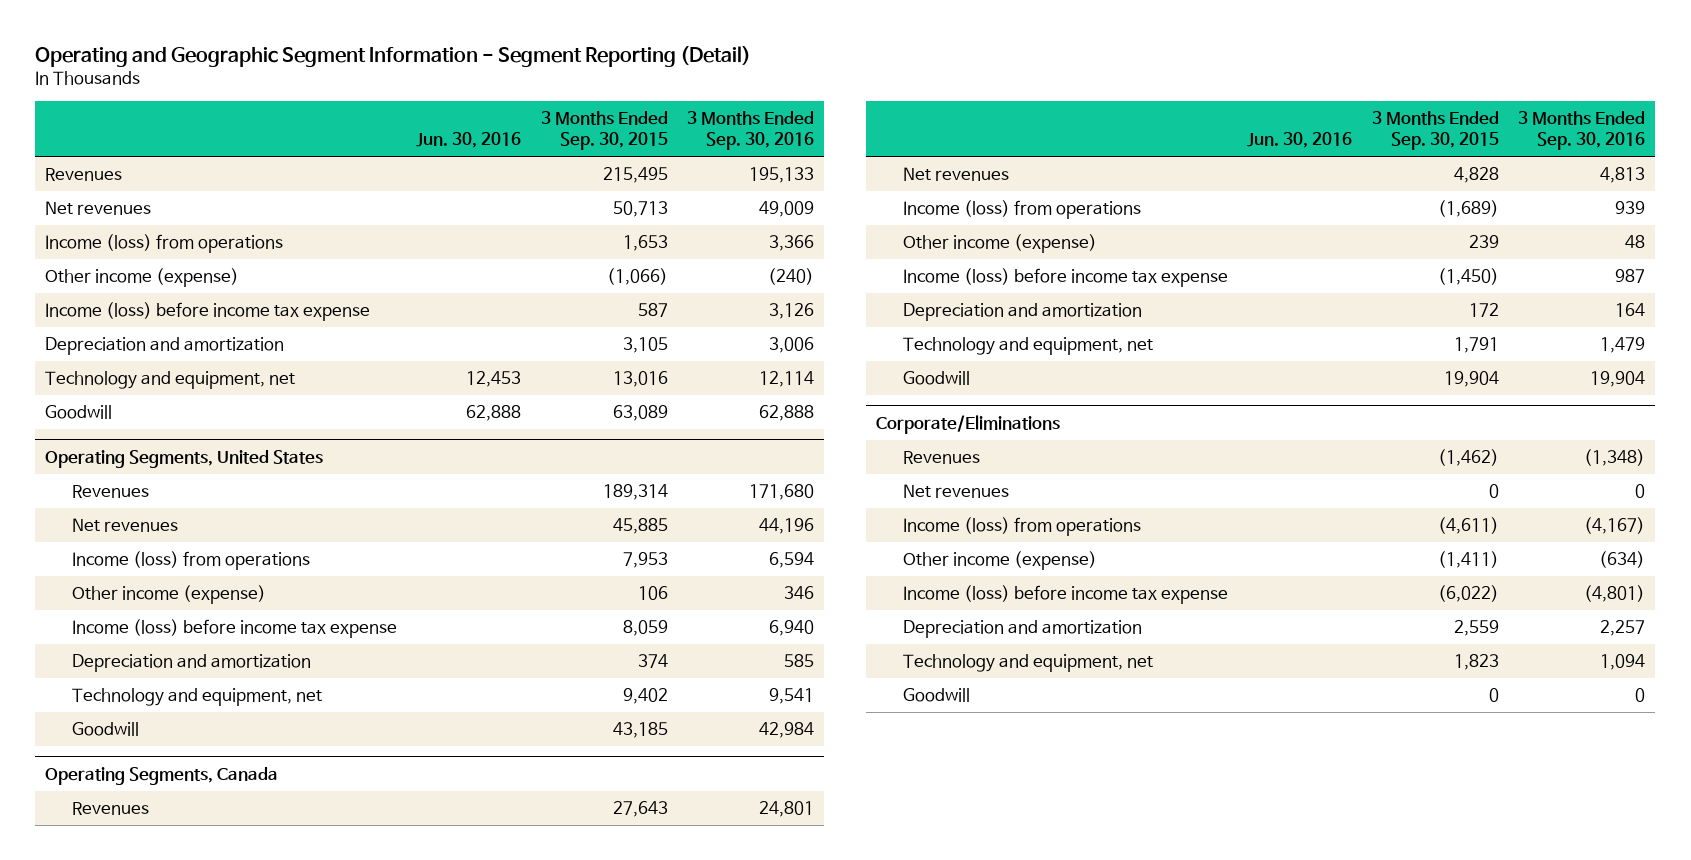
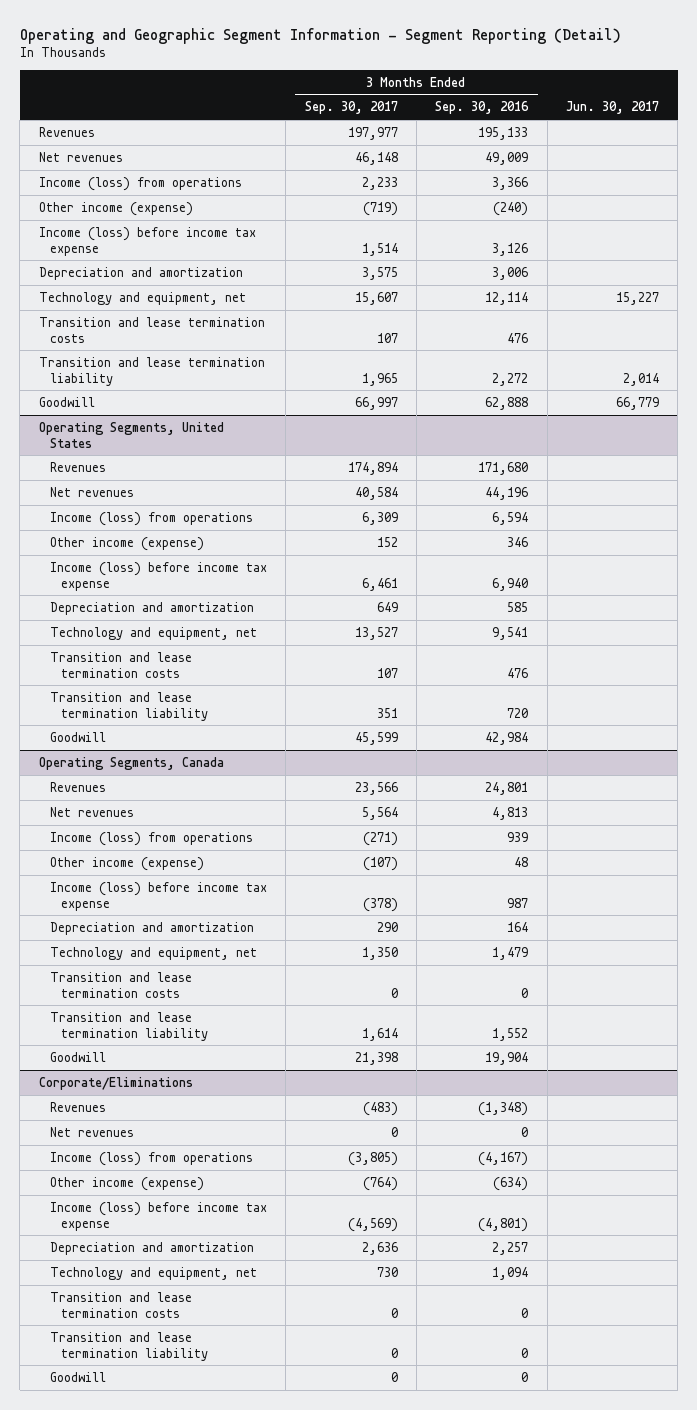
[416,132,522,149] Jun. 30, 2016 -> none
[540,111,668,151] 3 Months Ended Sep. 30, 2015 -> none
none -> [304,101,398,115] Sep. 30, 2017
none -> [565,101,659,115] Jun. 30, 2017
none -> [38,316,265,343] Transition and lease termination costs
none -> [38,356,265,386] Transition and lease termination liability
none -> [49,651,192,678] Transition and lease termination costs
none -> [49,691,209,721] Transition and lease termination liability
none -> [49,971,192,998] Transition and lease termination costs
none -> [49,1011,209,1041] Transition and lease termination liability
none -> [49,1291,192,1318] Transition and lease termination costs
none -> [49,1331,209,1361] Transition and lease termination liability

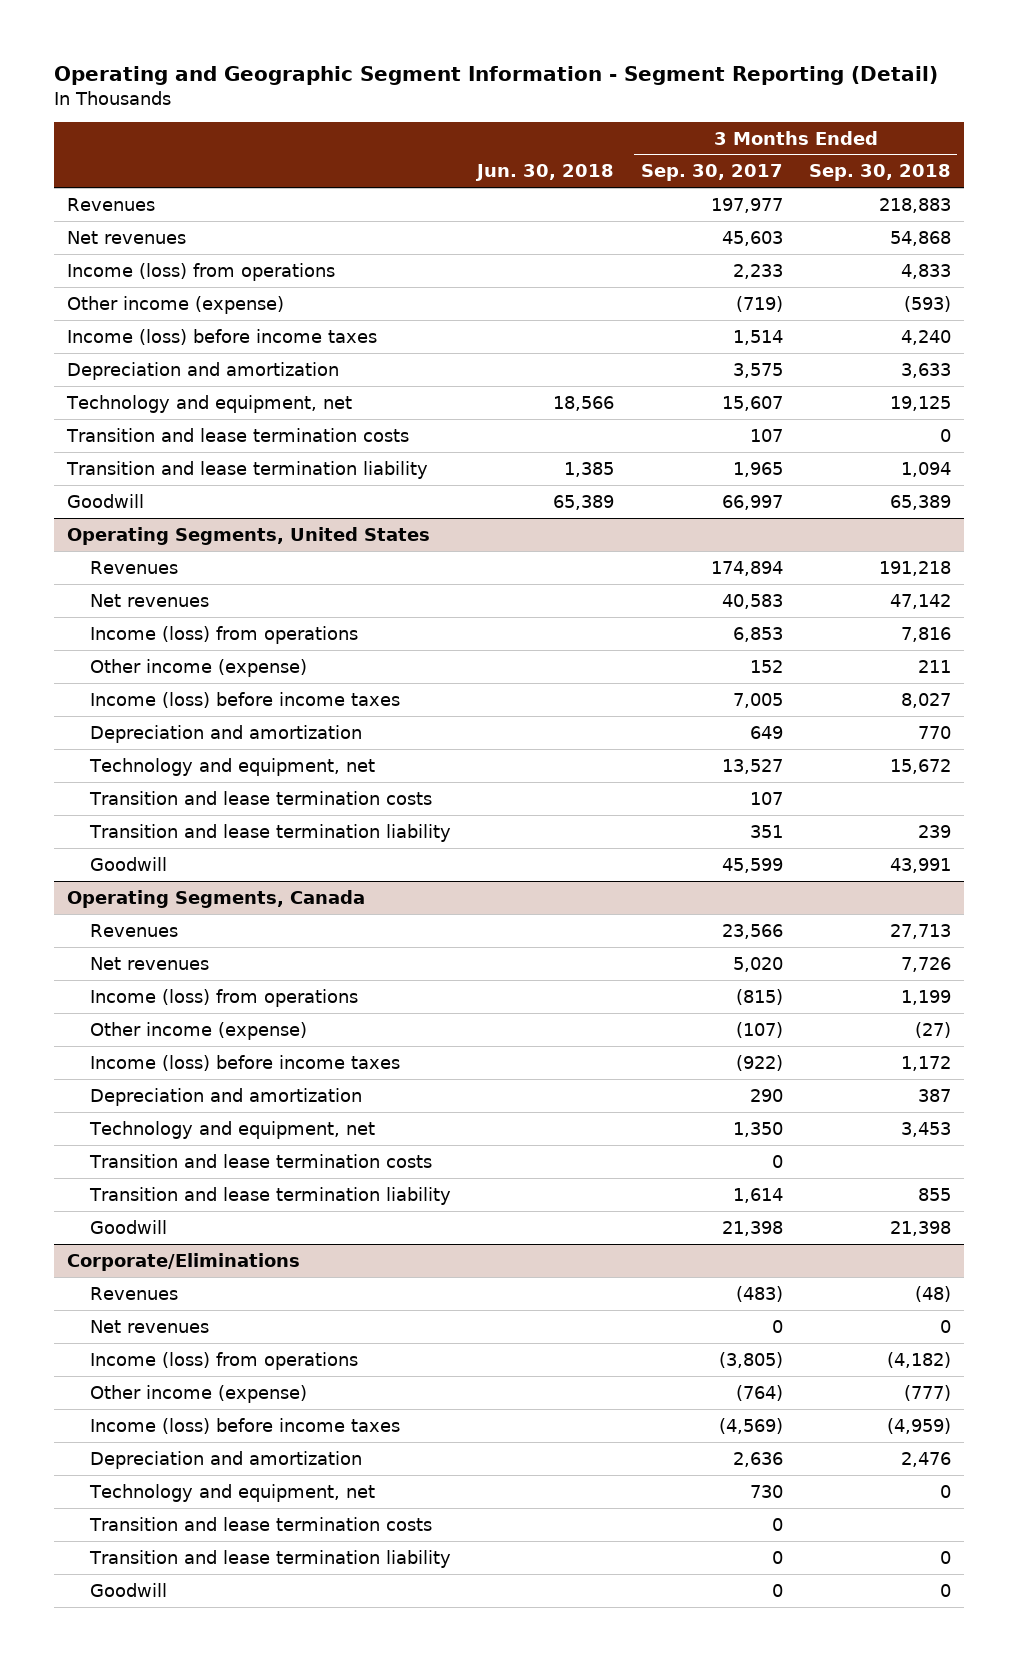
[435,101,530,115] Sep. 30, 2016 -> none
[565,101,659,115] Jun. 30, 2017 -> none
none -> [475,164,615,182] Jun. 30, 2018
none -> [808,164,951,182] Sep. 30, 2018
[354,151,398,165] 46,148 -> [721,230,783,246] 45,603
[38,226,256,256] Income (loss) before income tax expense -> [67,328,378,345] Income (loss) before income taxes
[354,486,398,500] 40,584 -> [721,593,783,609] 40,583
[361,511,398,525] 6,309 -> [732,626,783,642] 6,853
[49,561,267,591] Income (loss) before income tax expense -> [90,691,401,708] Income (loss) before income taxes
[361,577,398,591] 6,461 -> [732,692,783,708] 7,005
[361,806,398,820] 5,564 -> [732,956,783,972] 5,020
[362,831,398,846] (271) -> [735,988,783,1005] (815)
[49,881,267,911] Income (loss) before income tax expense -> [90,1054,401,1071] Income (loss) before income taxes
[362,897,398,912] (378) -> [735,1054,783,1071] (922)
[49,1201,267,1231] Income (loss) before income tax expense -> [90,1417,401,1434] Income (loss) before income taxes

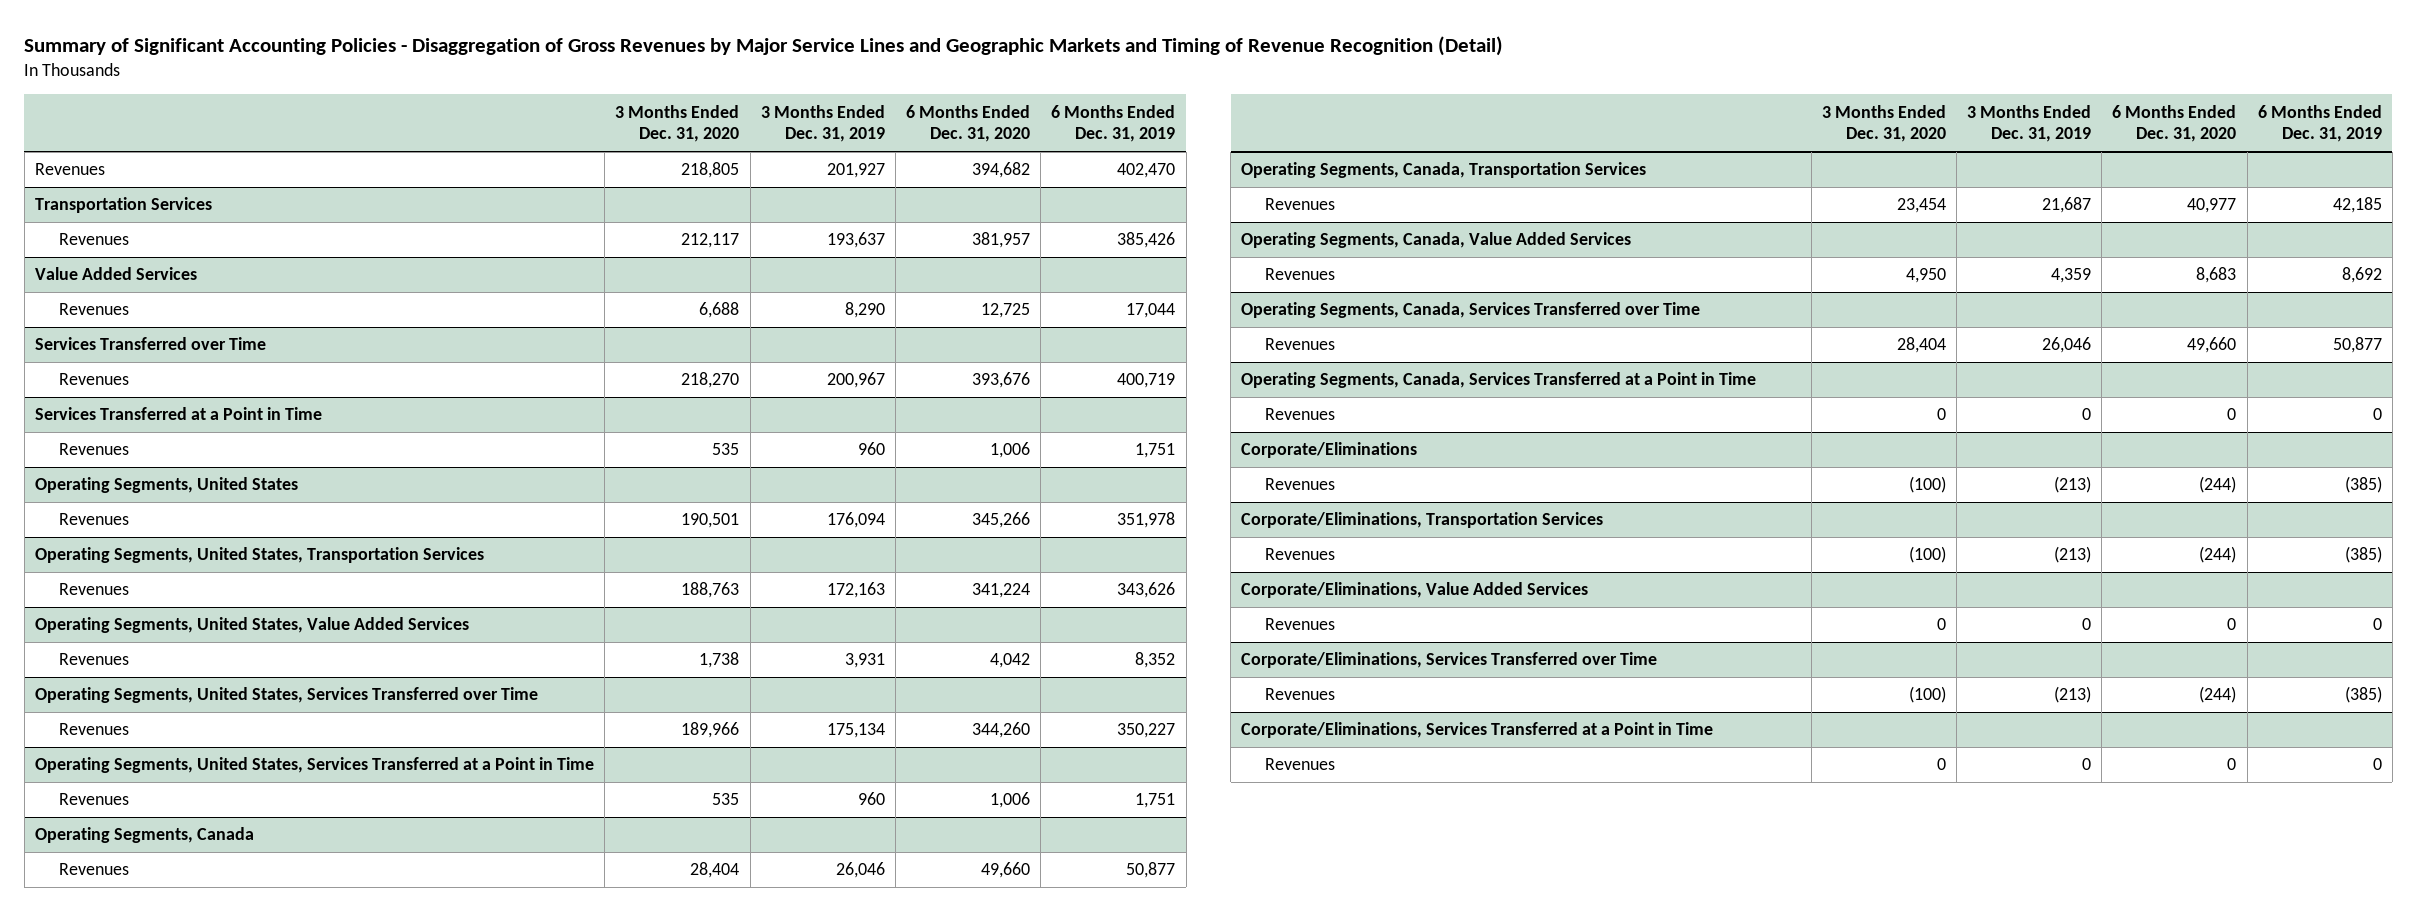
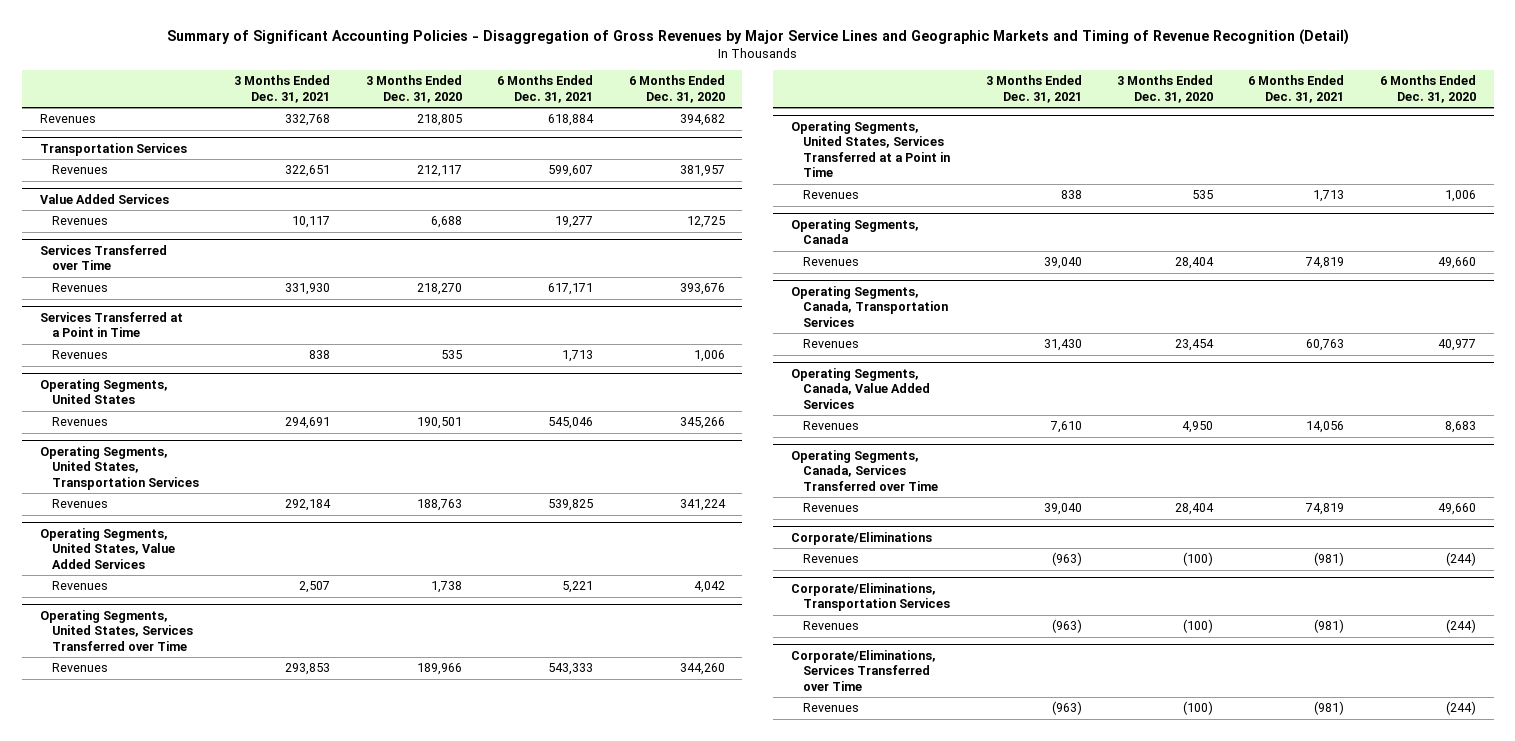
[760,104,885,143] 3 Months Ended Dec. 31, 2019 -> none
[1051,104,1176,143] 6 Months Ended Dec. 31, 2019 -> none
none -> [234,75,331,103] 3 Months Ended Dec. 31, 2021
none -> [497,75,594,103] 6 Months Ended Dec. 31, 2021
[1241,372,1757,389] Operating Segments, Canada, Services Transferred at a Point in Time -> none
[1265,408,1336,421] Revenues -> none
[1241,582,1589,599] Corporate/Eliminations, Value Added Services -> none
[1265,618,1336,631] Revenues -> none
[1241,722,1714,739] Corporate/Eliminations, Services Transferred at a Point in Time -> none
[1265,758,1336,771] Revenues -> none

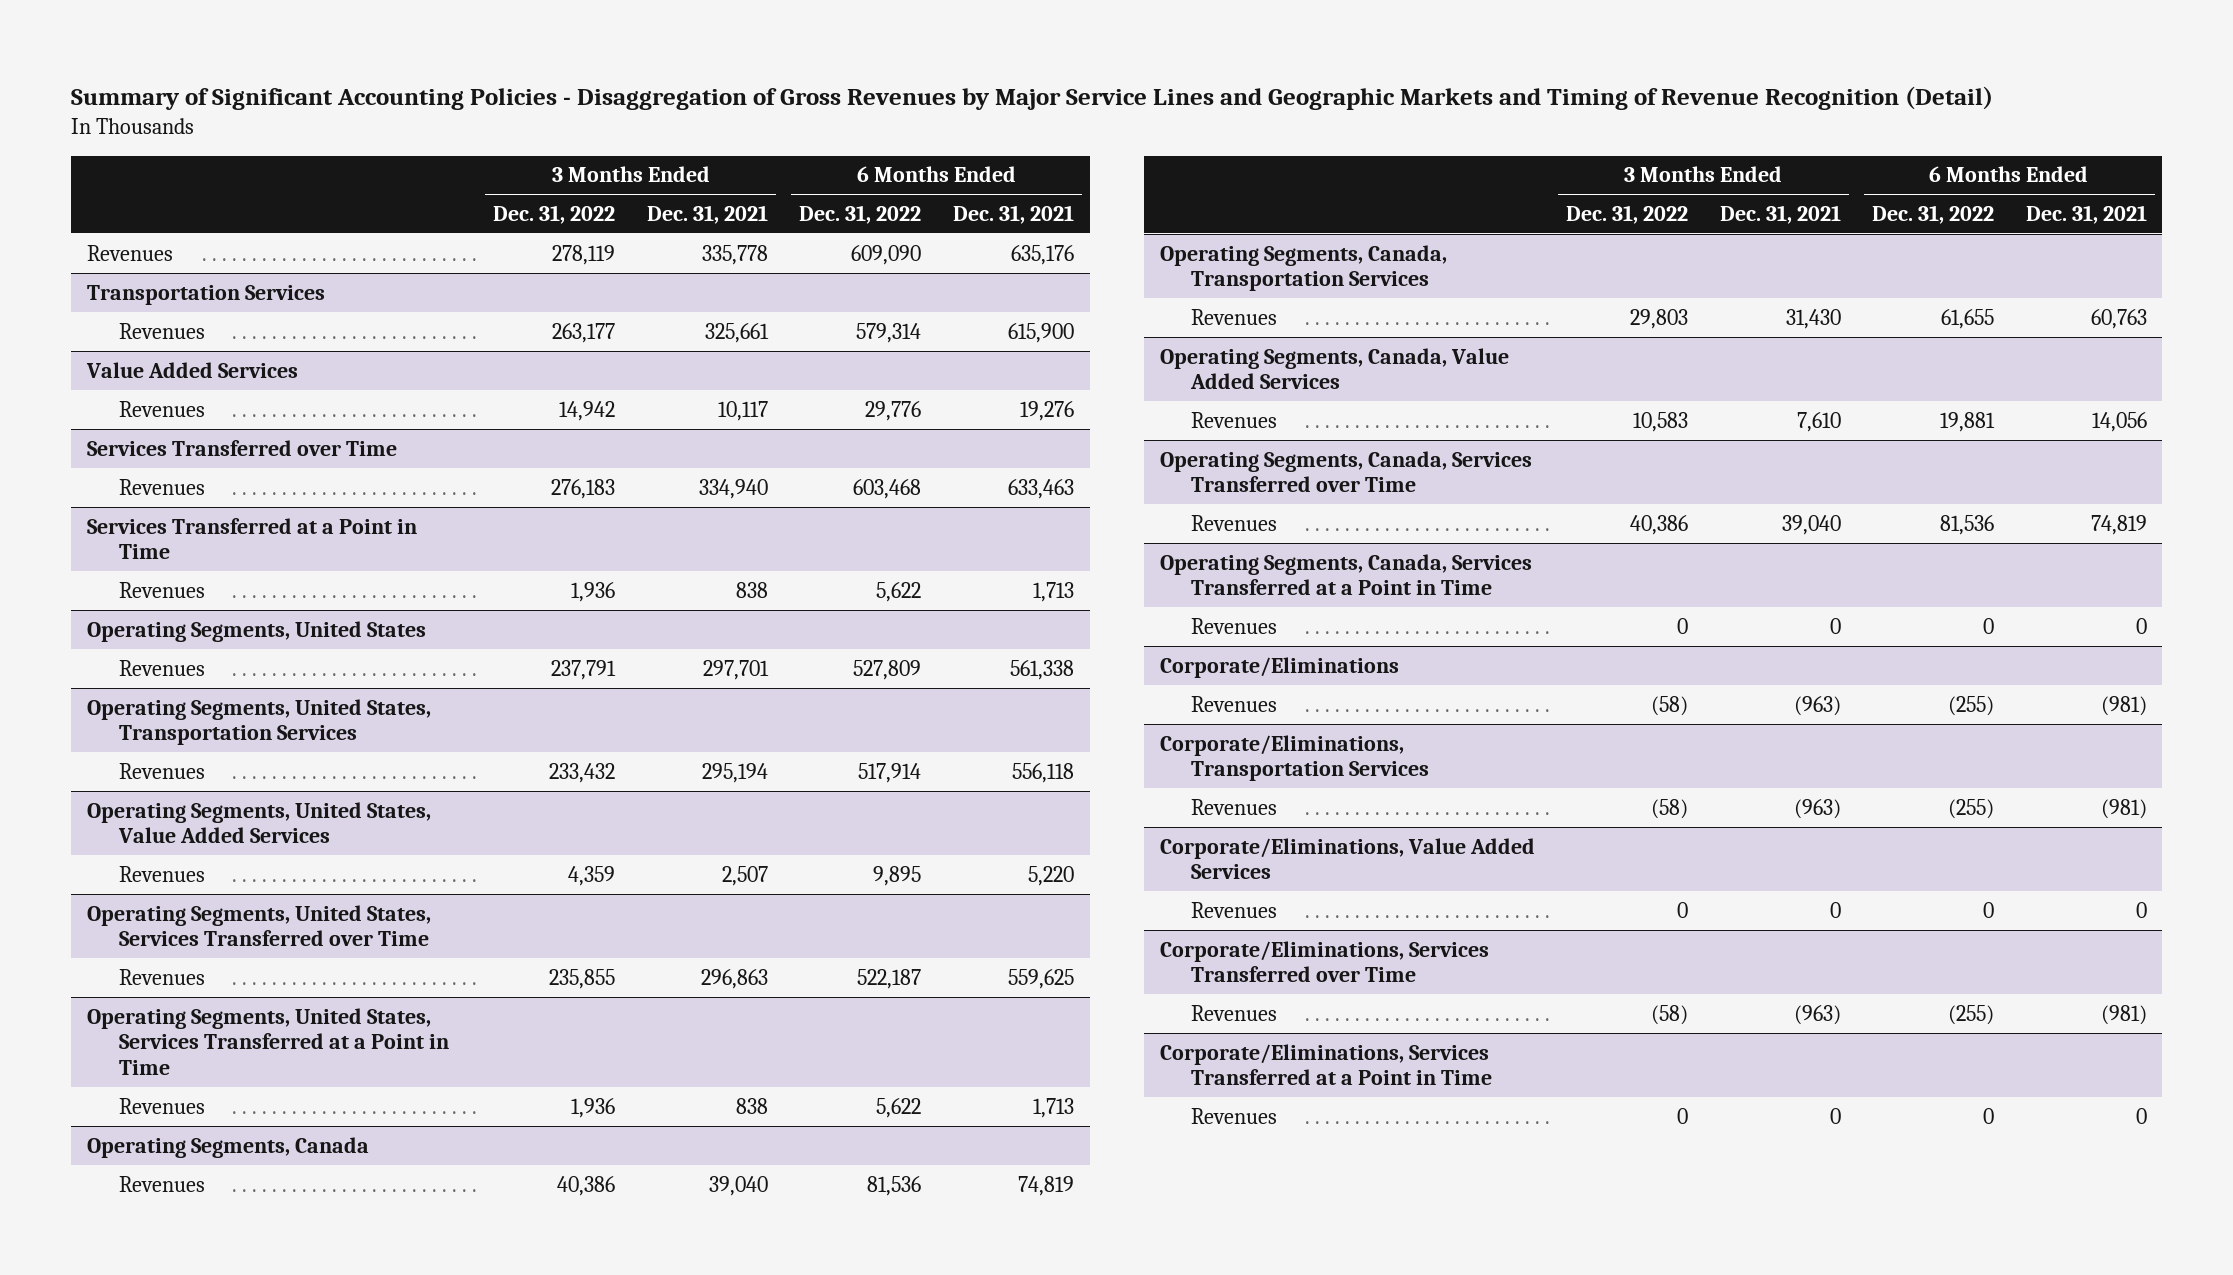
[365,75,462,103] 3 Months Ended Dec. 31, 2020 -> none
[628,75,725,103] 6 Months Ended Dec. 31, 2020 -> none
none -> [493,204,616,224] Dec. 31, 2022
none -> [799,204,922,224] Dec. 31, 2022
[285,114,331,127] 332,768 -> [701,244,768,265] 335,778
[548,114,595,127] 618,884 -> [1010,244,1074,265] 635,176
[285,165,331,178] 322,651 -> [704,322,769,343] 325,661
[548,165,594,178] 599,607 -> [1007,322,1074,343] 615,900
[555,216,594,229] 19,277 -> [1019,400,1074,421] 19,276
[285,283,331,296] 331,930 -> [698,478,768,499] 334,940
[548,283,594,296] 617,171 -> [1007,478,1074,499] 633,463
[285,417,331,430] 294,691 -> [702,659,769,680] 297,701
[548,417,594,430] 545,046 -> [1009,659,1074,680] 561,338
[285,499,332,512] 292,184 -> [701,762,768,783] 295,194
[548,499,594,512] 539,825 -> [1011,762,1074,783] 556,118
[562,581,594,594] 5,221 -> [1027,865,1074,886] 5,220
[285,663,331,676] 293,853 -> [700,968,768,989] 296,863
[548,663,594,676] 543,333 -> [1007,968,1074,989] 559,625
none -> [1159,553,1532,596] Operating Segments, Canada, Services Transferred at a Point in Time
none -> [1191,617,1278,634] Revenues
none -> [1159,837,1535,880] Corporate/Eliminations, Value Added Services
none -> [1191,901,1278,918] Revenues
none -> [1159,1043,1493,1086] Corporate/Eliminations, Services Transferred at a Point in Time
none -> [1191,1107,1278,1124] Revenues

